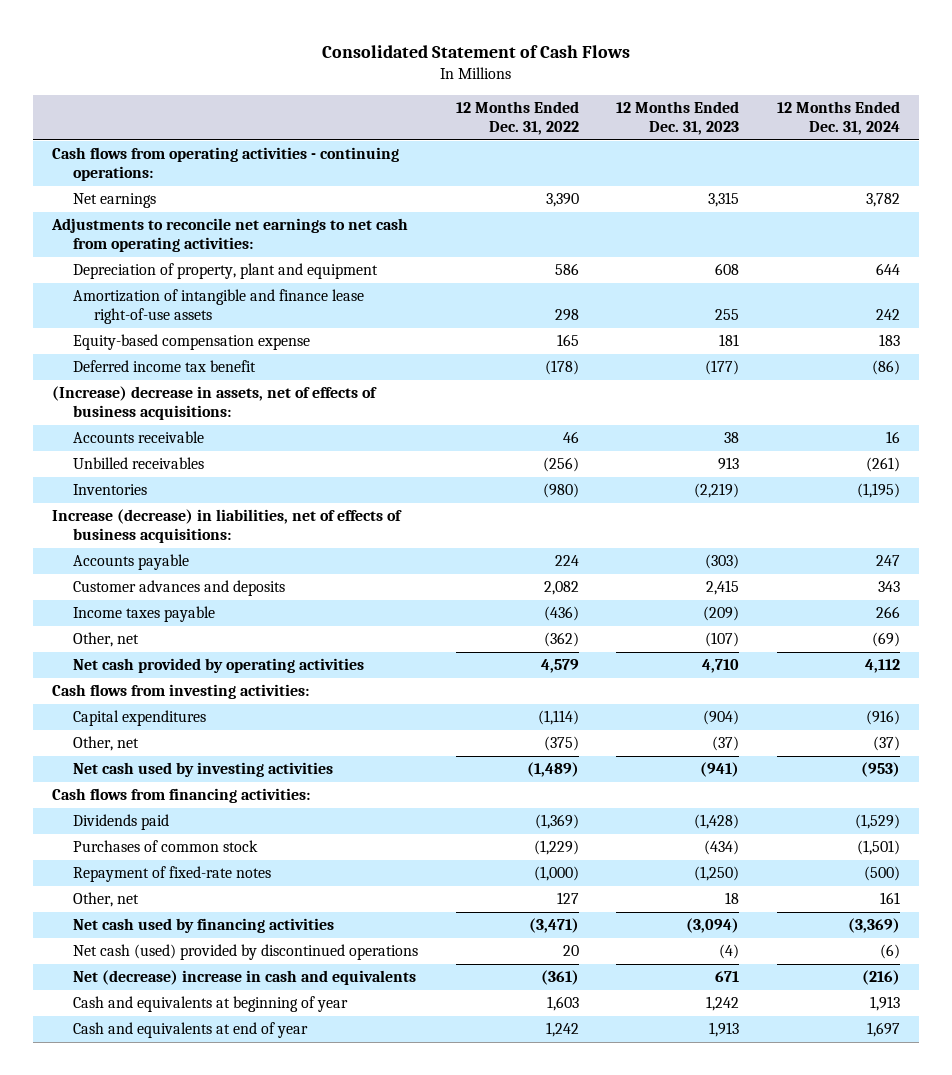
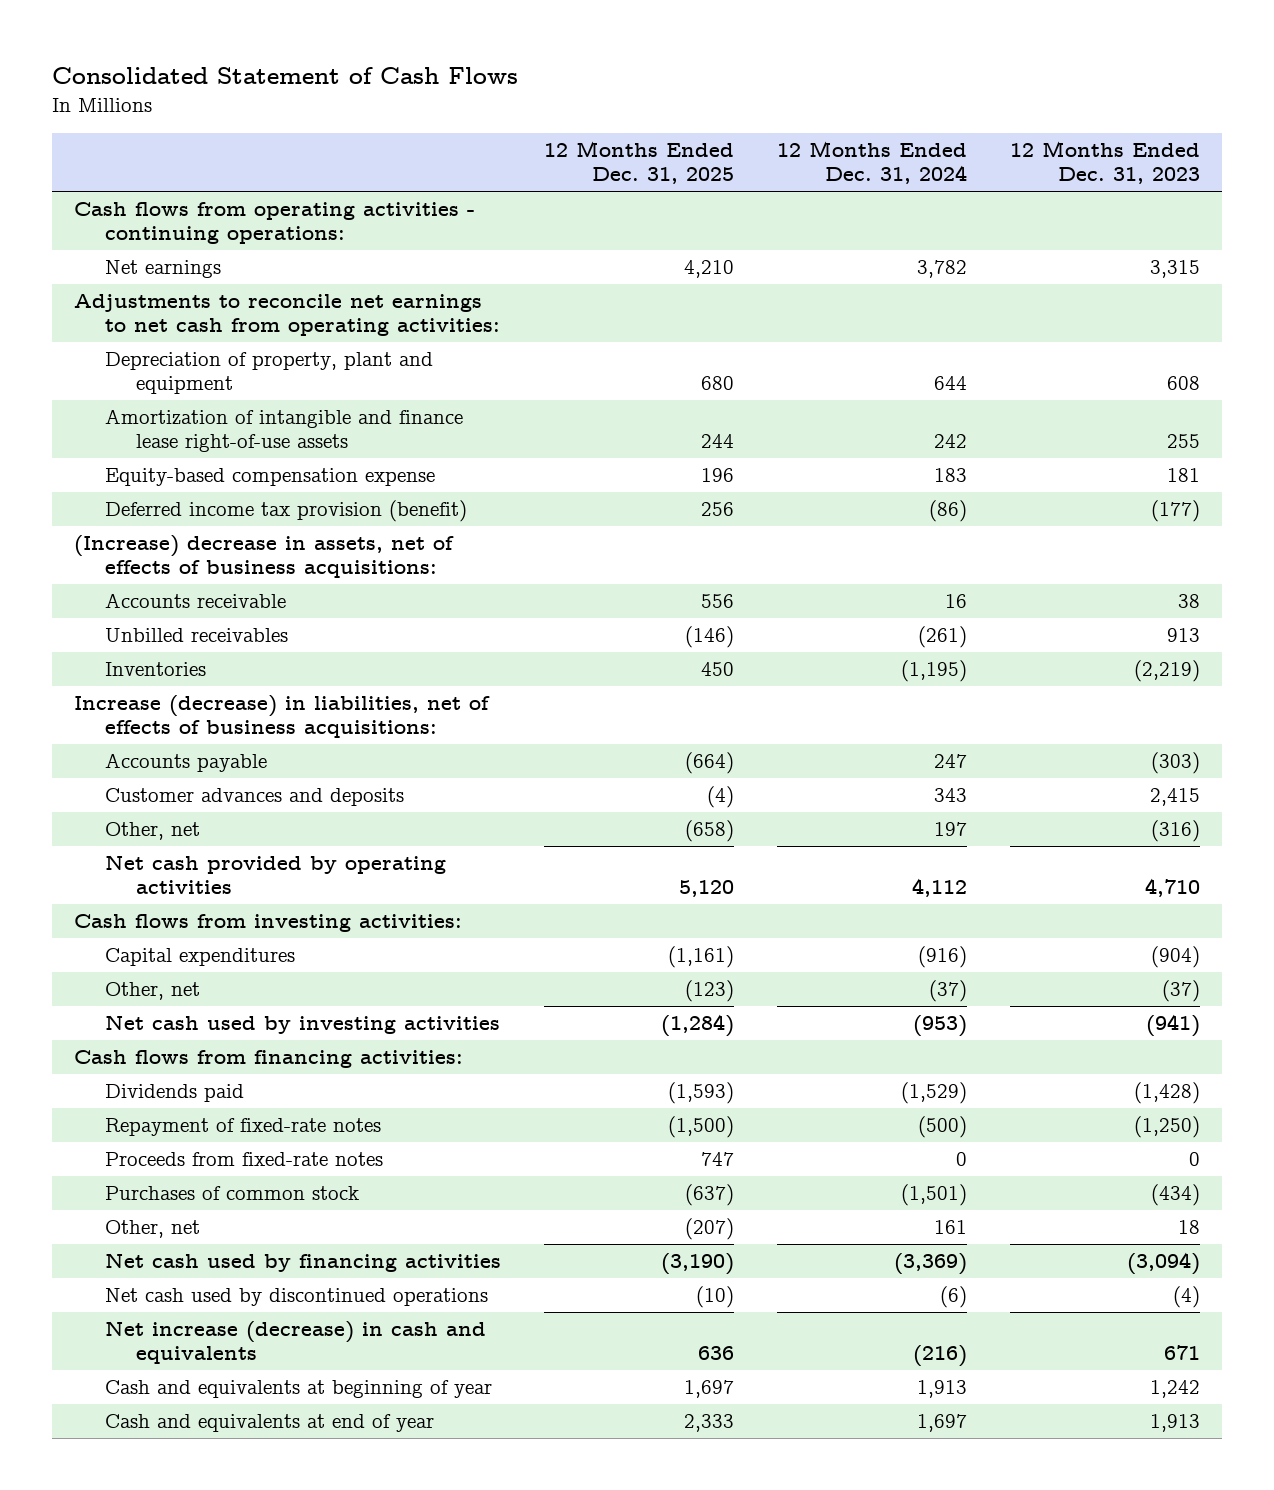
[455,101,579,136] 12 Months Ended Dec. 31, 2022 -> none
none -> [543,141,734,185] 12 Months Ended Dec. 31, 2025
[73,360,257,373] Deferred income tax benefit -> [104,500,467,523] Deferred income tax provision (benefit)
[73,606,216,623] Income taxes payable -> none
[705,632,740,648] (107) -> [1151,820,1201,843] (316)
[872,632,901,648] (69) -> [934,822,968,837] 197
none -> [104,1152,383,1167] Proceeds from fixed-rate notes
[73,840,259,853] Purchases of common stock -> [104,1186,359,1201] Purchases of common stock
[73,944,419,961] Net cash (used) provided by discontinued operations -> [104,1288,488,1307] Net cash used by discontinued operations
[73,970,417,986] Net (decrease) increase in cash and equivalents -> [104,1321,486,1365] Net increase (decrease) in cash and equivalents

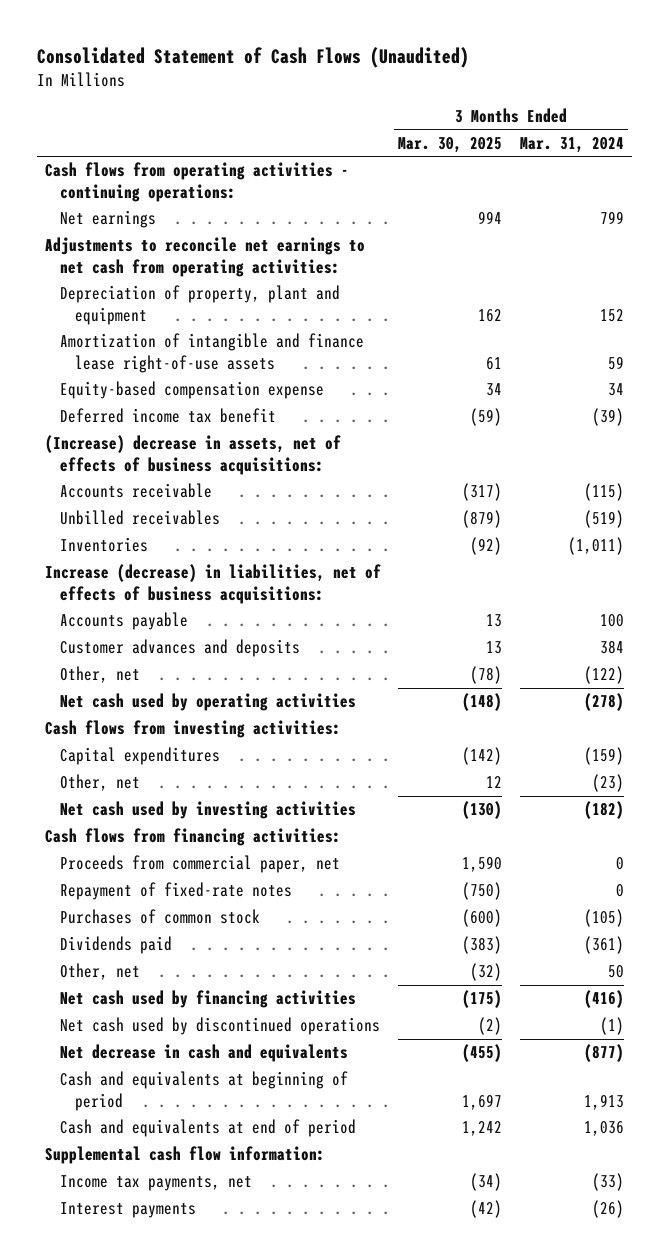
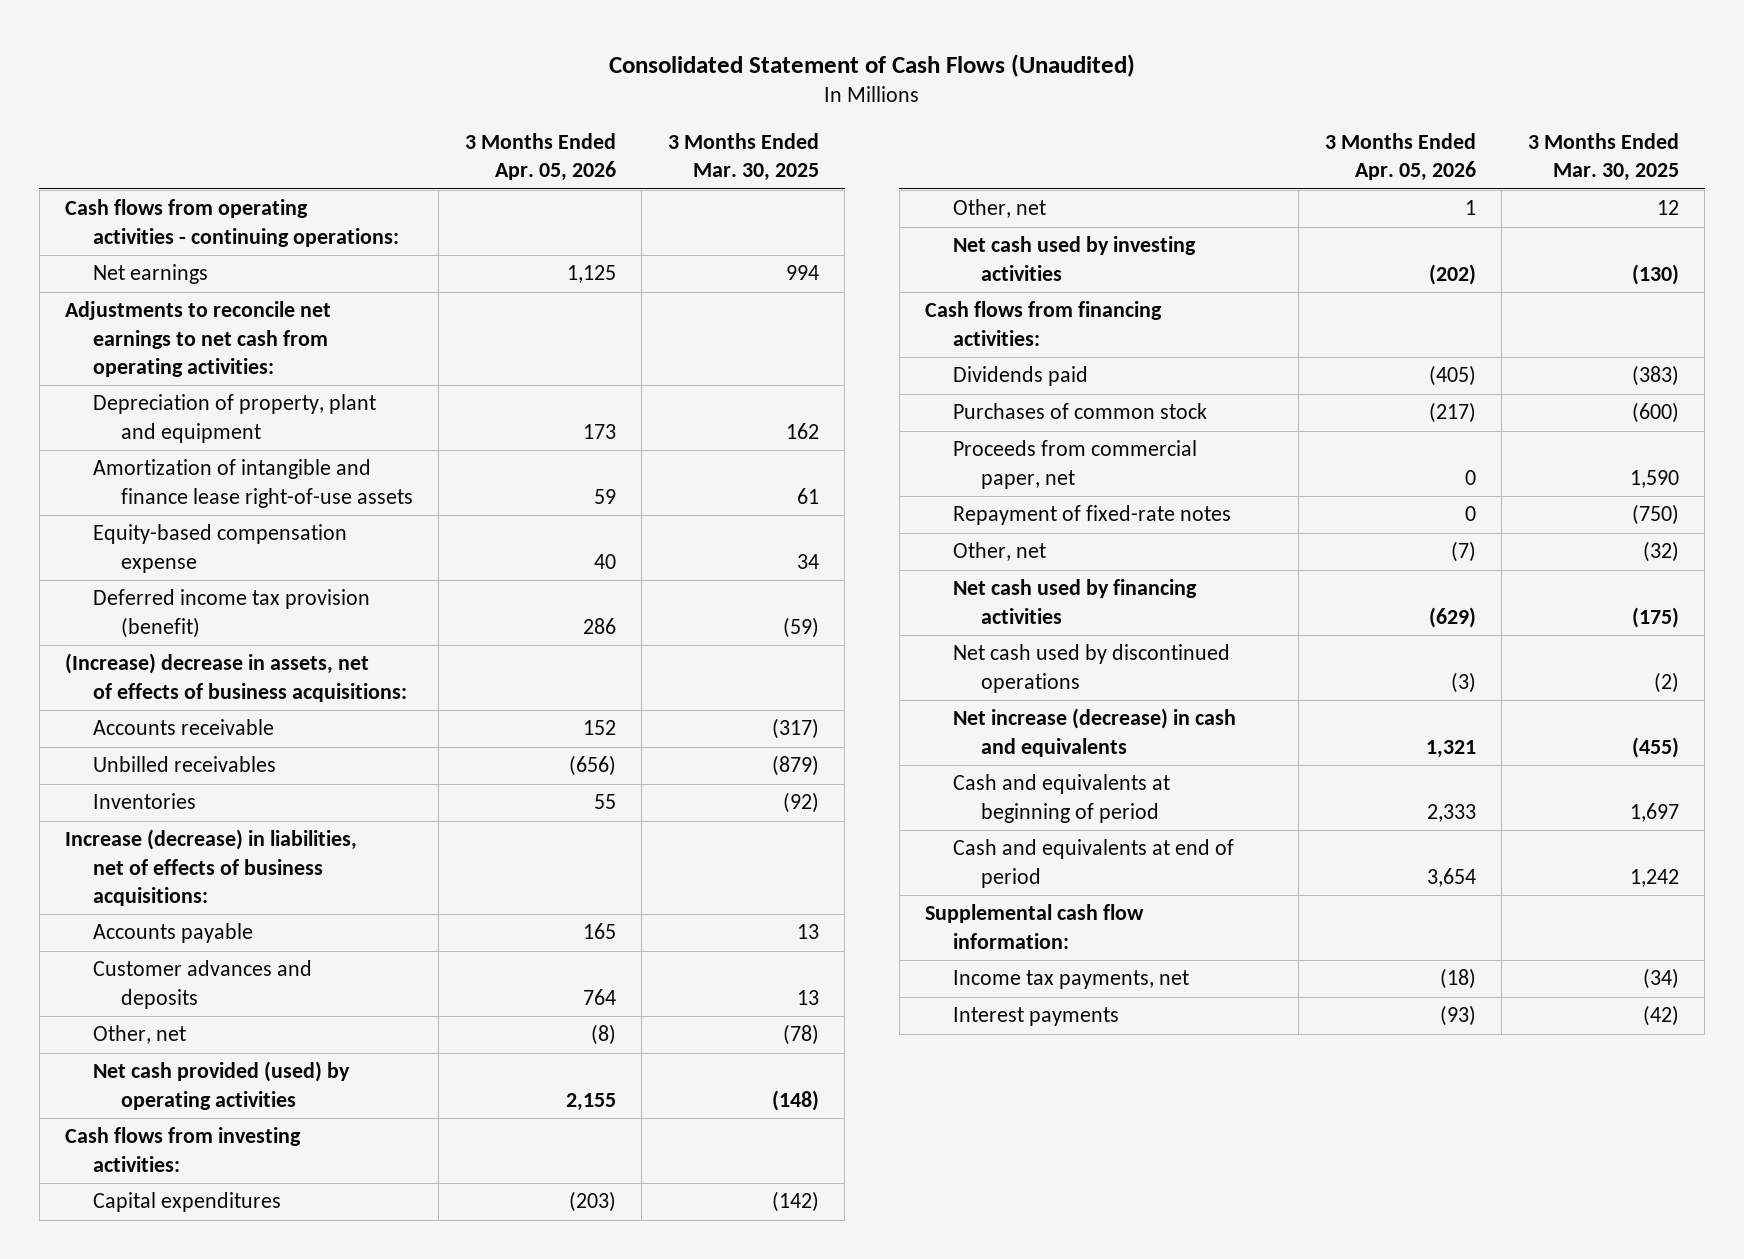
[519,136,624,153] Mar. 31, 2024 -> none
none -> [464,133,616,182] 3 Months Ended Apr. 05, 2026
[60,408,277,424] Deferred income tax benefit -> [92,589,370,638] Deferred income tax provision (benefit)
[60,693,357,712] Net cash used by operating activities -> [92,1061,350,1110] Net cash provided (used) by operating activities
[60,936,173,955] Dividends paid -> [952,366,1088,387] Dividends paid
[60,909,261,925] Purchases of common stock -> [952,403,1207,420] Purchases of common stock
[60,1044,349,1063] Net decrease in cash and equivalents -> [952,708,1236,757] Net increase (decrease) in cash and equivalents

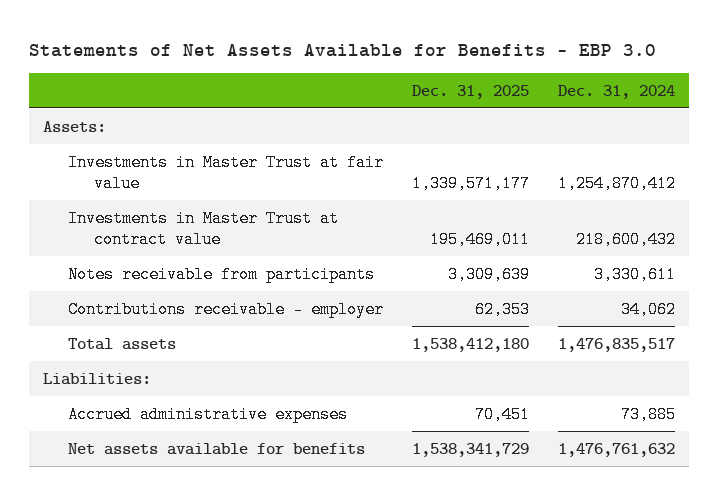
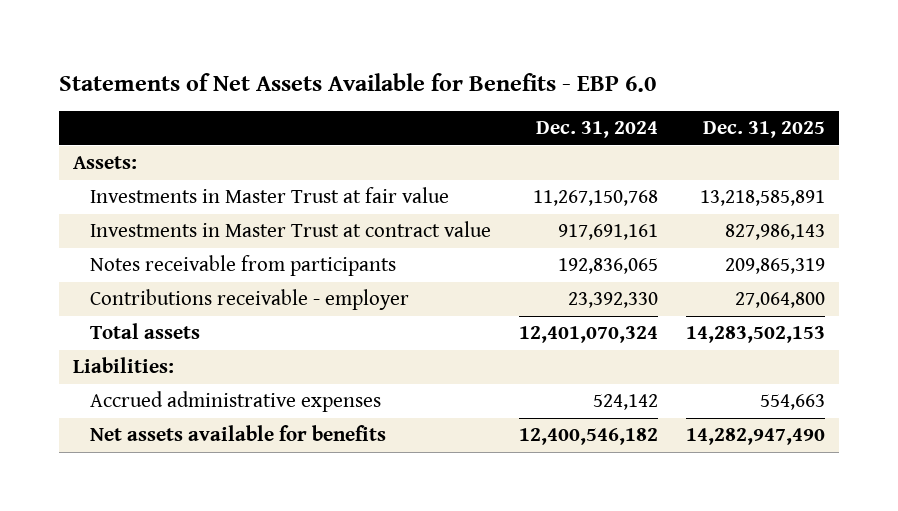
[28,43,656,57] Statements of Net Assets Available for Benefits - EBP 3.0 -> [58,72,656,92] Statements of Net Assets Available for Benefits - EBP 6.0
[412,174,531,192] 1,339,571,177 -> [699,190,825,207] 13,218,585,891
[557,174,676,192] 1,254,870,412 -> [533,190,659,207] 11,267,150,768
[430,230,531,248] 195,469,011 -> [724,224,825,241] 827,986,143
[575,230,676,248] 218,600,432 -> [558,224,659,241] 917,691,161
[448,265,531,283] 3,309,639 -> [724,258,825,275] 209,865,319
[593,265,676,283] 3,330,611 -> [558,258,659,275] 192,836,065
[475,300,531,318] 62,353 -> [734,292,825,309] 27,064,800
[620,300,676,318] 34,062 -> [568,292,659,309] 23,392,330
[412,337,530,352] 1,538,412,180 -> [685,326,825,344] 14,283,502,153
[557,337,675,352] 1,476,835,517 -> [519,326,659,344] 12,401,070,324
[475,405,531,423] 70,451 -> [759,394,825,411] 554,663
[620,405,676,423] 73,885 -> [593,394,659,411] 524,142
[412,442,530,457] 1,538,341,729 -> [685,428,825,446] 14,282,947,490
[557,442,675,457] 1,476,761,632 -> [519,428,659,446] 12,400,546,182

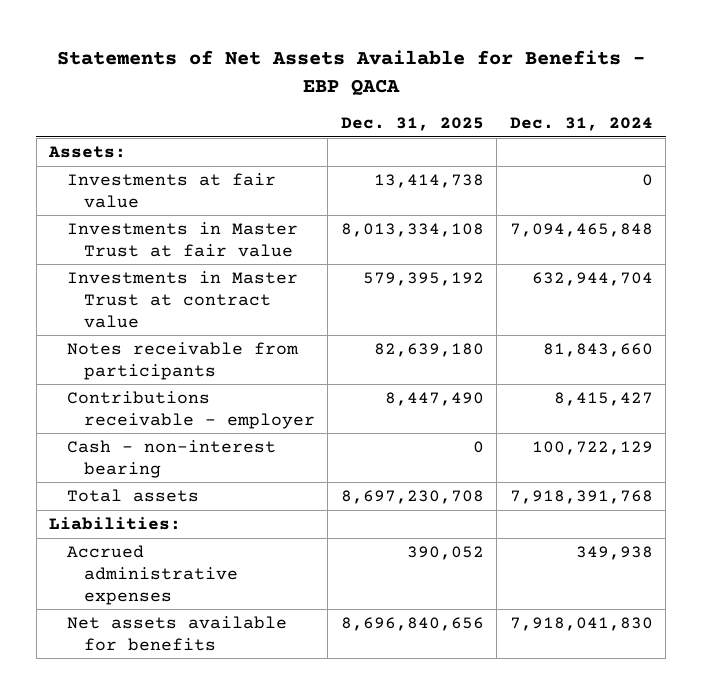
[58,72,656,92] Statements of Net Assets Available for Benefits - EBP 6.0 -> [56,50,645,95] Statements of Net Assets Available for Benefits - EBP QACA
none -> [66,172,276,208] Investments at fair value
[533,190,659,207] 11,267,150,768 -> [509,222,653,237] 7,094,465,848
[699,190,825,207] 13,218,585,891 -> [340,222,484,237] 8,013,334,108
[558,224,659,241] 917,691,161 -> [531,271,653,286] 632,944,704
[724,224,825,241] 827,986,143 -> [362,271,484,286] 579,395,192
[558,258,659,275] 192,836,065 -> [542,342,653,357] 81,843,660
[724,258,825,275] 209,865,319 -> [373,342,484,357] 82,639,180
[568,292,659,309] 23,392,330 -> [553,391,653,406] 8,415,427
[734,292,825,309] 27,064,800 -> [384,391,484,406] 8,447,490
none -> [66,439,276,478] Cash - non-interest bearing
[519,326,659,344] 12,401,070,324 -> [509,489,653,504] 7,918,391,768
[685,326,825,344] 14,283,502,153 -> [340,489,484,504] 8,697,230,708
[593,394,659,411] 524,142 -> [575,545,653,560] 349,938
[759,394,825,411] 554,663 -> [406,545,484,560] 390,052
[519,428,659,446] 12,400,546,182 -> [509,616,653,631] 7,918,041,830
[685,428,825,446] 14,282,947,490 -> [340,616,484,631] 8,696,840,656

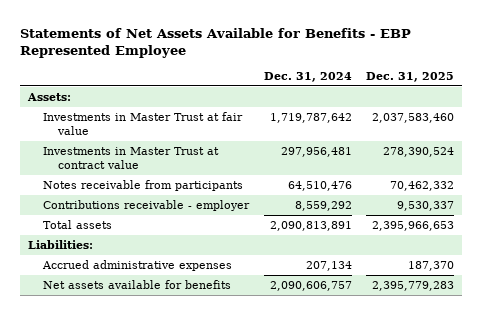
[56,50,645,95] Statements of Net Assets Available for Benefits - EBP QACA -> [20,27,412,58] Statements of Net Assets Available for Benefits - EBP Represented Employee
[66,172,276,208] Investments at fair value -> none
[66,439,276,478] Cash - non-interest bearing -> none
[340,222,484,237] 8,013,334,108 -> [372,112,455,123] 2,037,583,460
[509,222,653,237] 7,094,465,848 -> [269,112,352,123] 1,719,787,642
[362,271,484,286] 579,395,192 -> [383,146,455,157] 278,390,524
[531,271,653,286] 632,944,704 -> [280,146,352,157] 297,956,481
[373,342,484,357] 82,639,180 -> [390,180,455,191] 70,462,332
[542,342,653,357] 81,843,660 -> [287,180,352,191] 64,510,476
[384,391,484,406] 8,447,490 -> [397,200,455,211] 9,530,337
[553,391,653,406] 8,415,427 -> [294,200,352,211] 8,559,292
[340,489,484,504] 8,697,230,708 -> [372,220,455,231] 2,395,966,653
[509,489,653,504] 7,918,391,768 -> [269,220,352,231] 2,090,813,891
[406,545,484,560] 390,052 -> [408,260,455,271] 187,370
[575,545,653,560] 349,938 -> [305,260,352,271] 207,134
[340,616,484,631] 8,696,840,656 -> [372,280,455,291] 2,395,779,283
[509,616,653,631] 7,918,041,830 -> [269,280,352,291] 2,090,606,757

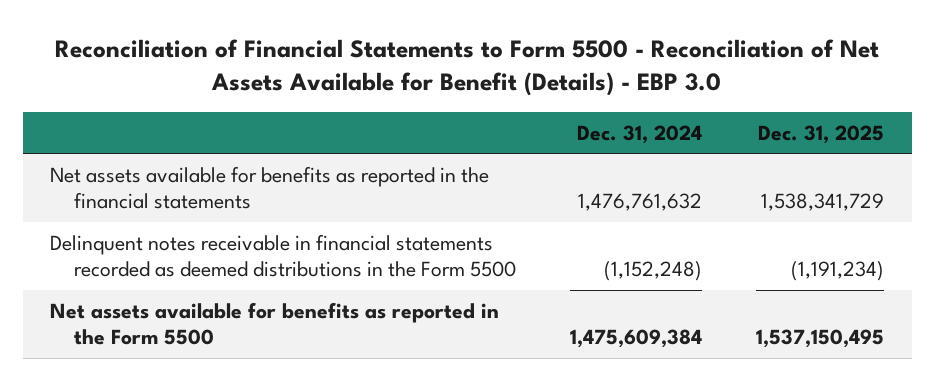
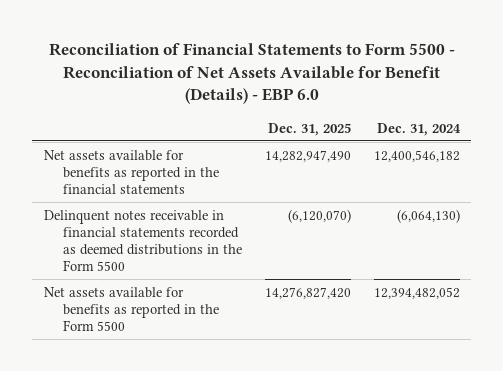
[55,38,880,97] Reconciliation of Financial Statements to Form 5500 - Reconciliation of Net Assets Available for Benefit (Details) - EBP 3.0 -> [48,42,455,105] Reconciliation of Financial Statements to Form 5500 - Reconciliation of Net Assets Available for Benefit (Details) - EBP 6.0
[578,193,703,212] 1,476,761,632 -> [373,149,460,162] 12,400,546,182
[761,193,885,212] 1,538,341,729 -> [264,149,351,162] 14,282,947,490
[604,261,703,282] (1,152,248) -> [396,208,460,223] (6,064,130)
[791,261,885,282] (1,191,234) -> [287,208,351,223] (6,120,070)
[570,329,703,349] 1,475,609,384 -> [373,286,460,299] 12,394,482,052
[756,329,885,349] 1,537,150,495 -> [264,286,351,299] 14,276,827,420

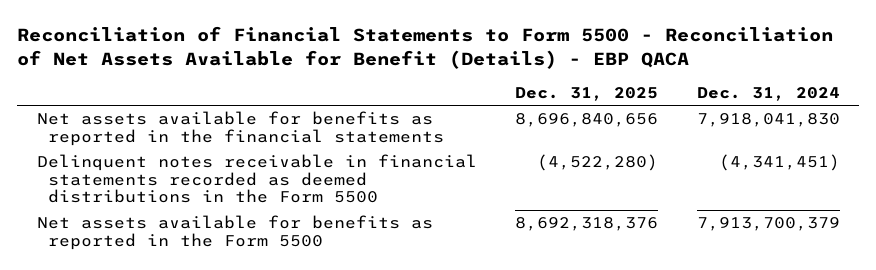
[48,42,455,105] Reconciliation of Financial Statements to Form 5500 - Reconciliation of Net Assets Available for Benefit (Details) - EBP 6.0 -> [17,26,834,69] Reconciliation of Financial Statements to Form 5500 - Reconciliation of Net Assets Available for Benefit (Details) - EBP QACA
[264,149,351,162] 14,282,947,490 -> [515,112,659,127] 8,696,840,656
[373,149,460,162] 12,400,546,182 -> [696,112,840,127] 7,918,041,830
[287,208,351,223] (6,120,070) -> [537,153,659,171] (4,522,280)
[396,208,460,223] (6,064,130) -> [718,153,840,171] (4,341,451)
[264,286,351,299] 14,276,827,420 -> [515,216,659,231] 8,692,318,376
[373,286,460,299] 12,394,482,052 -> [696,216,840,231] 7,913,700,379

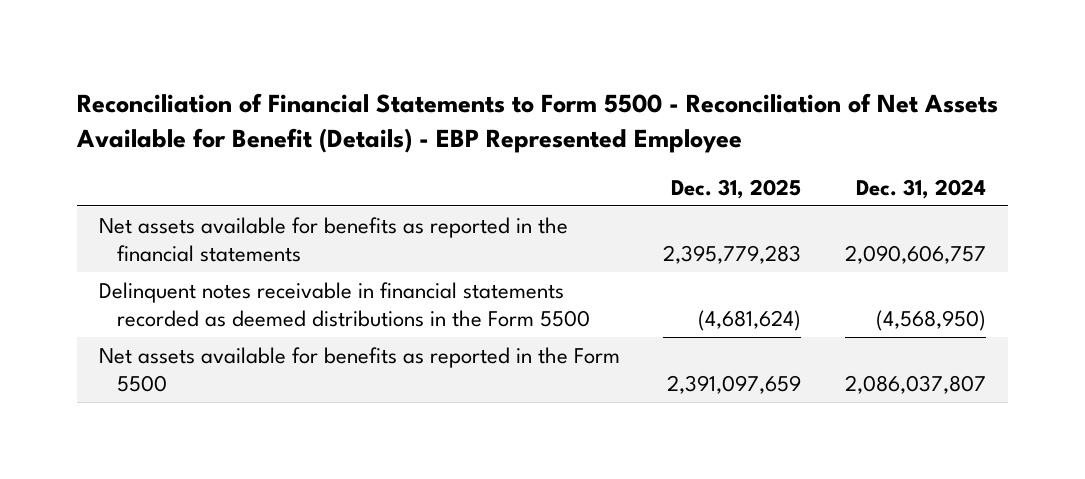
[17,26,834,69] Reconciliation of Financial Statements to Form 5500 - Reconciliation of Net Assets Available for Benefit (Details) - EBP QACA -> [75,92,998,153] Reconciliation of Financial Statements to Form 5500 - Reconciliation of Net Assets Available for Benefit (Details) - EBP Represented Employee
[515,112,659,127] 8,696,840,656 -> [663,244,802,264] 2,395,779,283
[696,112,840,127] 7,918,041,830 -> [844,244,986,264] 2,090,606,757
[537,153,659,171] (4,522,280) -> [698,309,802,331] (4,681,624)
[718,153,840,171] (4,341,451) -> [875,309,986,331] (4,568,950)
[515,216,659,231] 8,692,318,376 -> [667,374,802,394] 2,391,097,659
[696,216,840,231] 7,913,700,379 -> [844,374,986,394] 2,086,037,807

